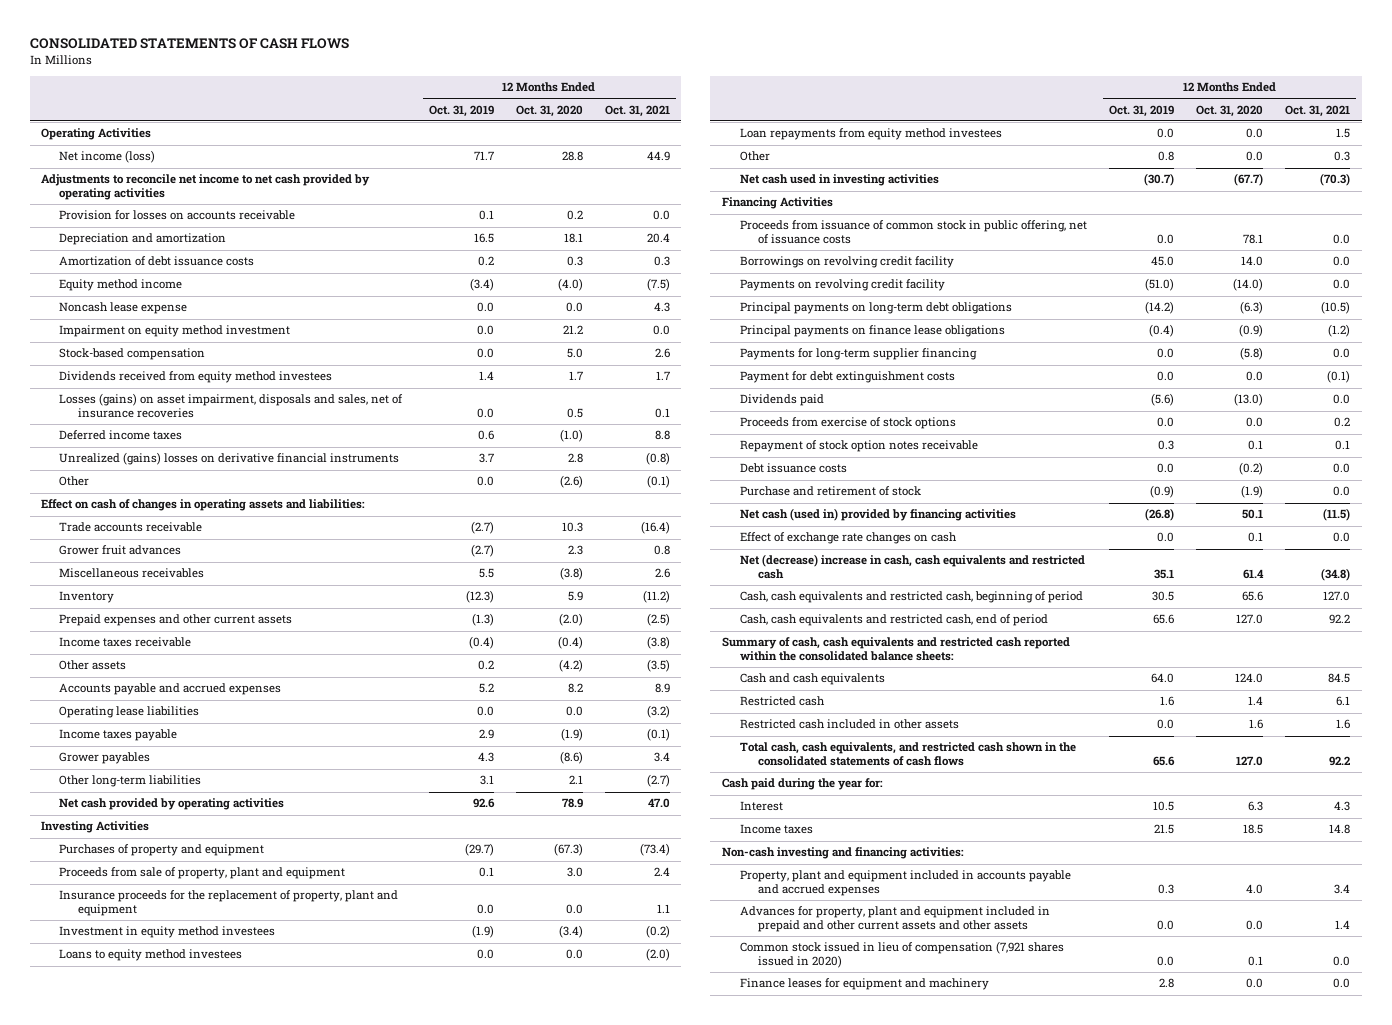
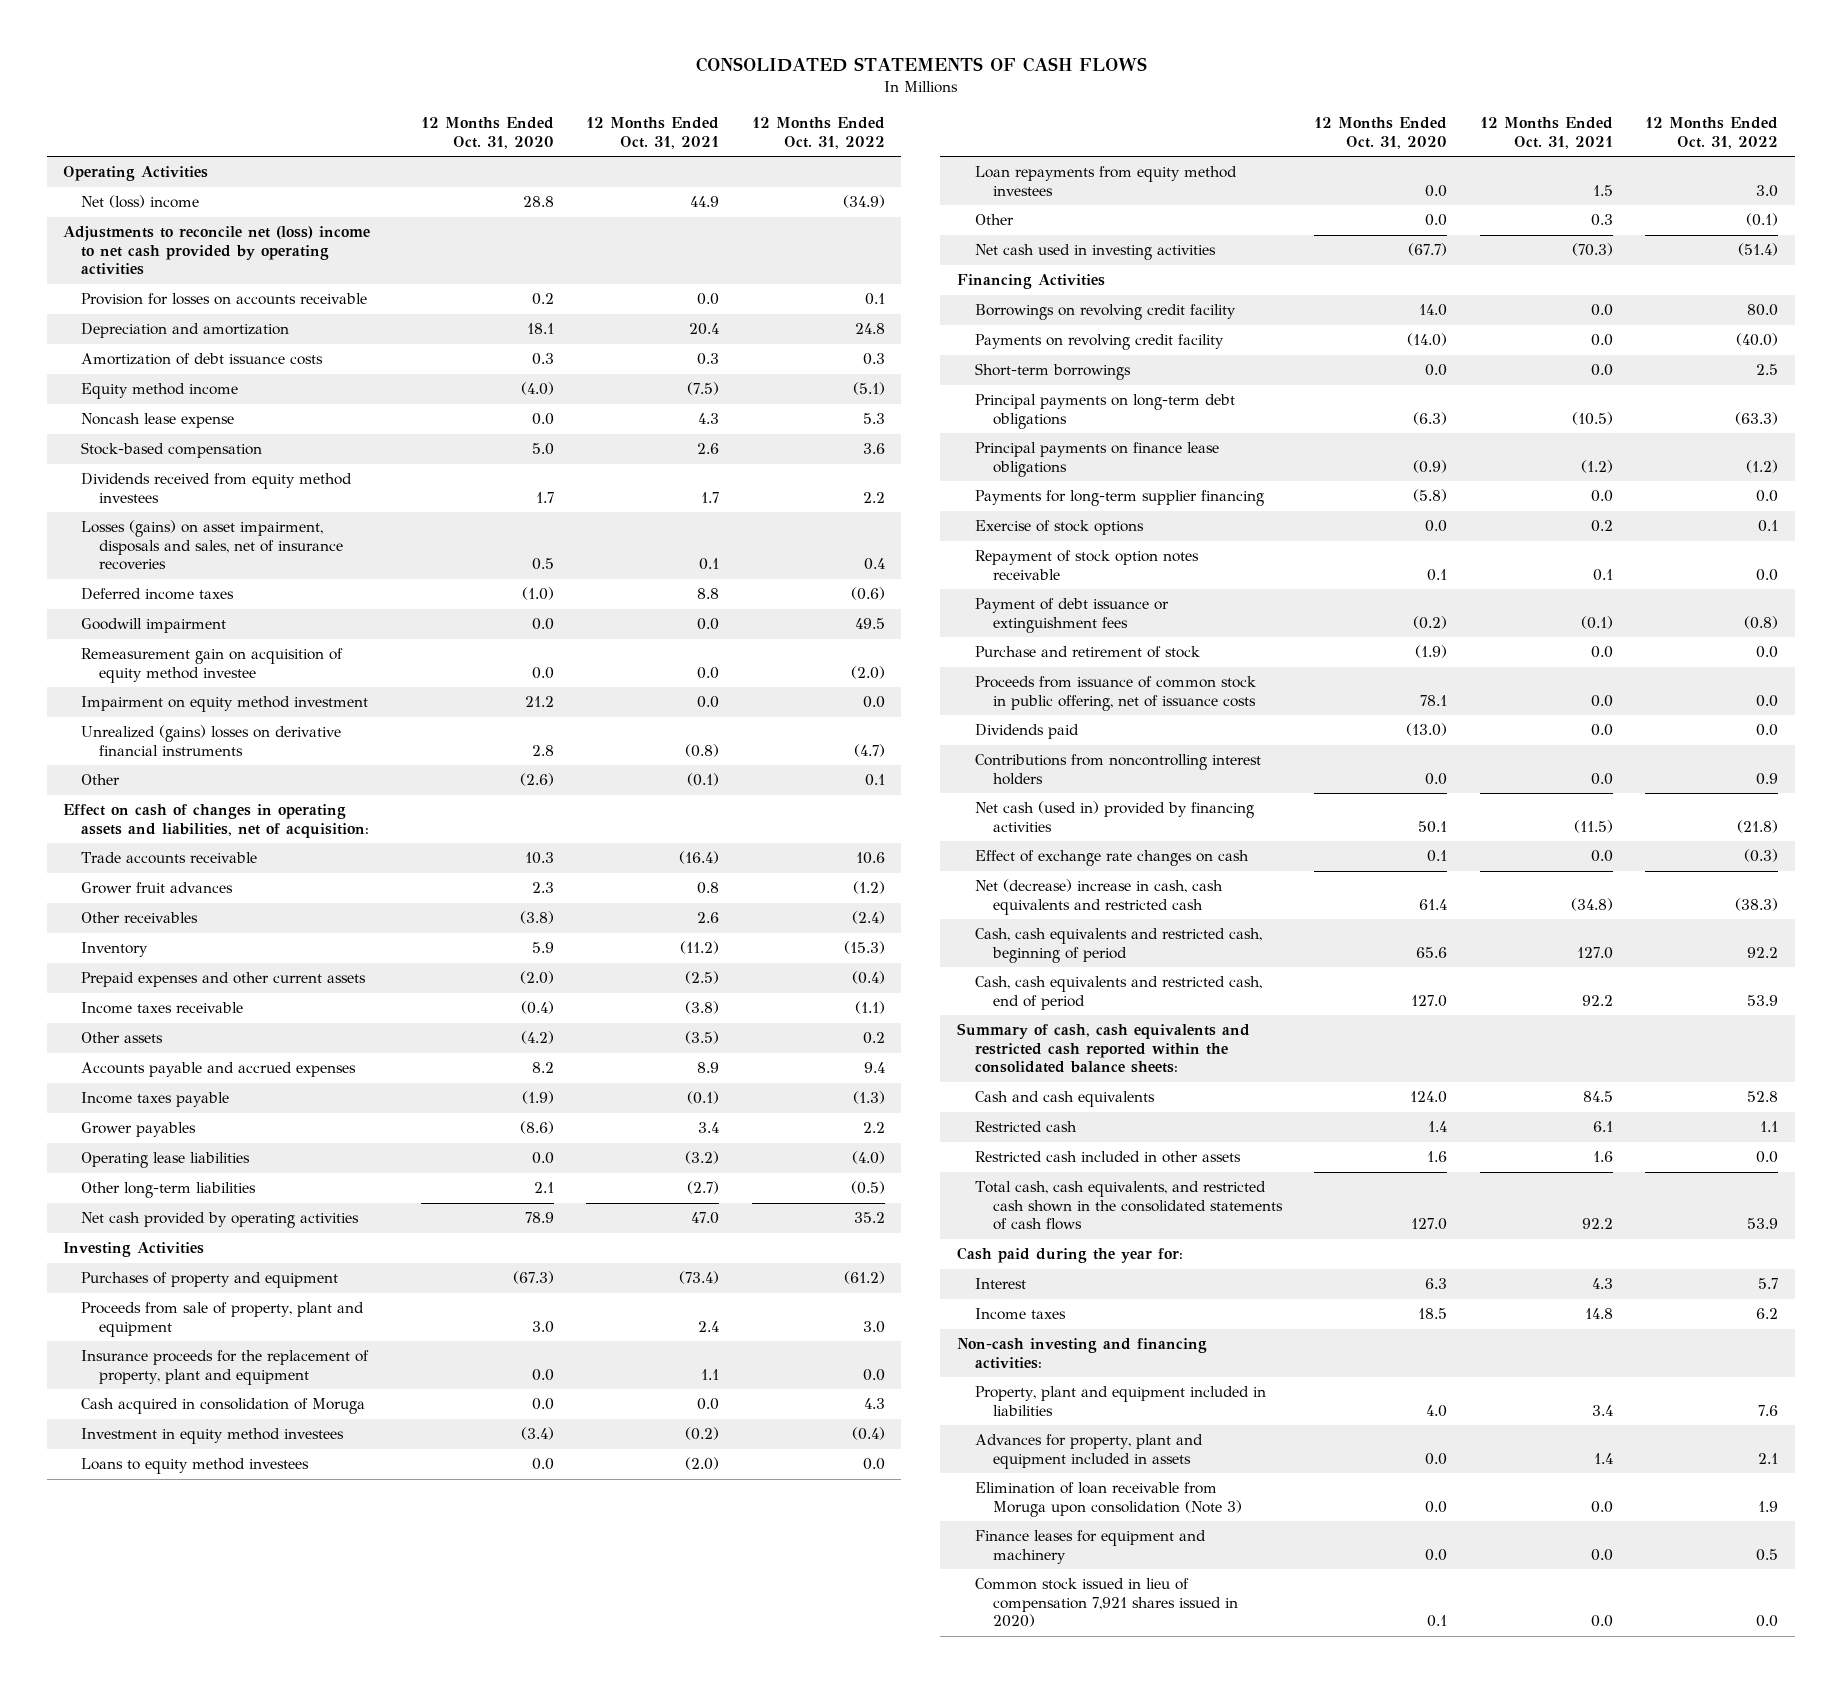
[428,104,494,117] Oct. 31, 2019 -> none
none -> [751,117,885,149] 12 Months Ended Oct. 31, 2022
[59,150,156,164] Net income (loss) -> [81,195,200,209] Net (loss) income
[41,174,371,201] Adjustments to reconcile net income to net cash provided by operating activities -> [63,226,371,276] Adjustments to reconcile net (loss) income to net cash provided by operating activities
none -> [81,618,227,634] Goodwill impairment
none -> [81,648,344,683] Remeasurement gain on acquisition of equity method investee
[59,325,291,338] Impairment on equity method investment -> [81,696,369,713] Impairment on equity method investment
[41,499,366,512] Effect on cash of changes in operating assets and liabilities: -> [63,804,370,838] Effect on cash of changes in operating assets and liabilities, net of acquisition:
[59,568,205,579] Miscellaneous receivables -> [81,912,199,924] Other receivables
[59,706,200,719] Operating lease liabilities -> [81,1152,251,1169] Operating lease liabilities
none -> [81,1398,366,1415] Cash acquired in consolidation of Moruga
none -> [974,363,1131,381] Short-term borrowings
[739,371,955,384] Payment for debt extinguishment costs -> none
[739,417,956,430] Proceeds from exercise of stock options -> [974,520,1144,536] Exercise of stock options
[739,463,847,474] Debt issuance costs -> [974,598,1169,633] Payment of debt issuance or extinguishment fees
[1333,463,1351,474] 0.0 -> [1580,615,1613,629] (0.1)
[739,220,1087,245] Proceeds from issuance of common stock in public offering, net of issuance costs -> [974,676,1256,711] Proceeds from issuance of common stock in public offering, net of issuance costs
[739,394,824,407] Dividends paid -> [974,724,1079,740] Dividends paid
none -> [974,754,1261,785] Contributions from noncontrolling interest holders
[739,941,1064,969] Common stock issued in lieu of compensation (7,921 shares issued in 2020) -> none
[739,870,1071,897] Property, plant and equipment included in accounts payable and accrued expenses -> [974,1386,1266,1416] Property, plant and equipment included in liabilities
[739,906,1050,933] Advances for property, plant and equipment included in prepaid and other current assets and other assets -> [974,1434,1203,1469] Advances for property, plant and equipment included in assets
none -> [974,1482,1242,1517] Elimination of loan receivable from Moruga upon consolidation (Note 3)
none -> [974,1578,1238,1628] Common stock issued in lieu of compensation 7,921 shares issued in 2020)

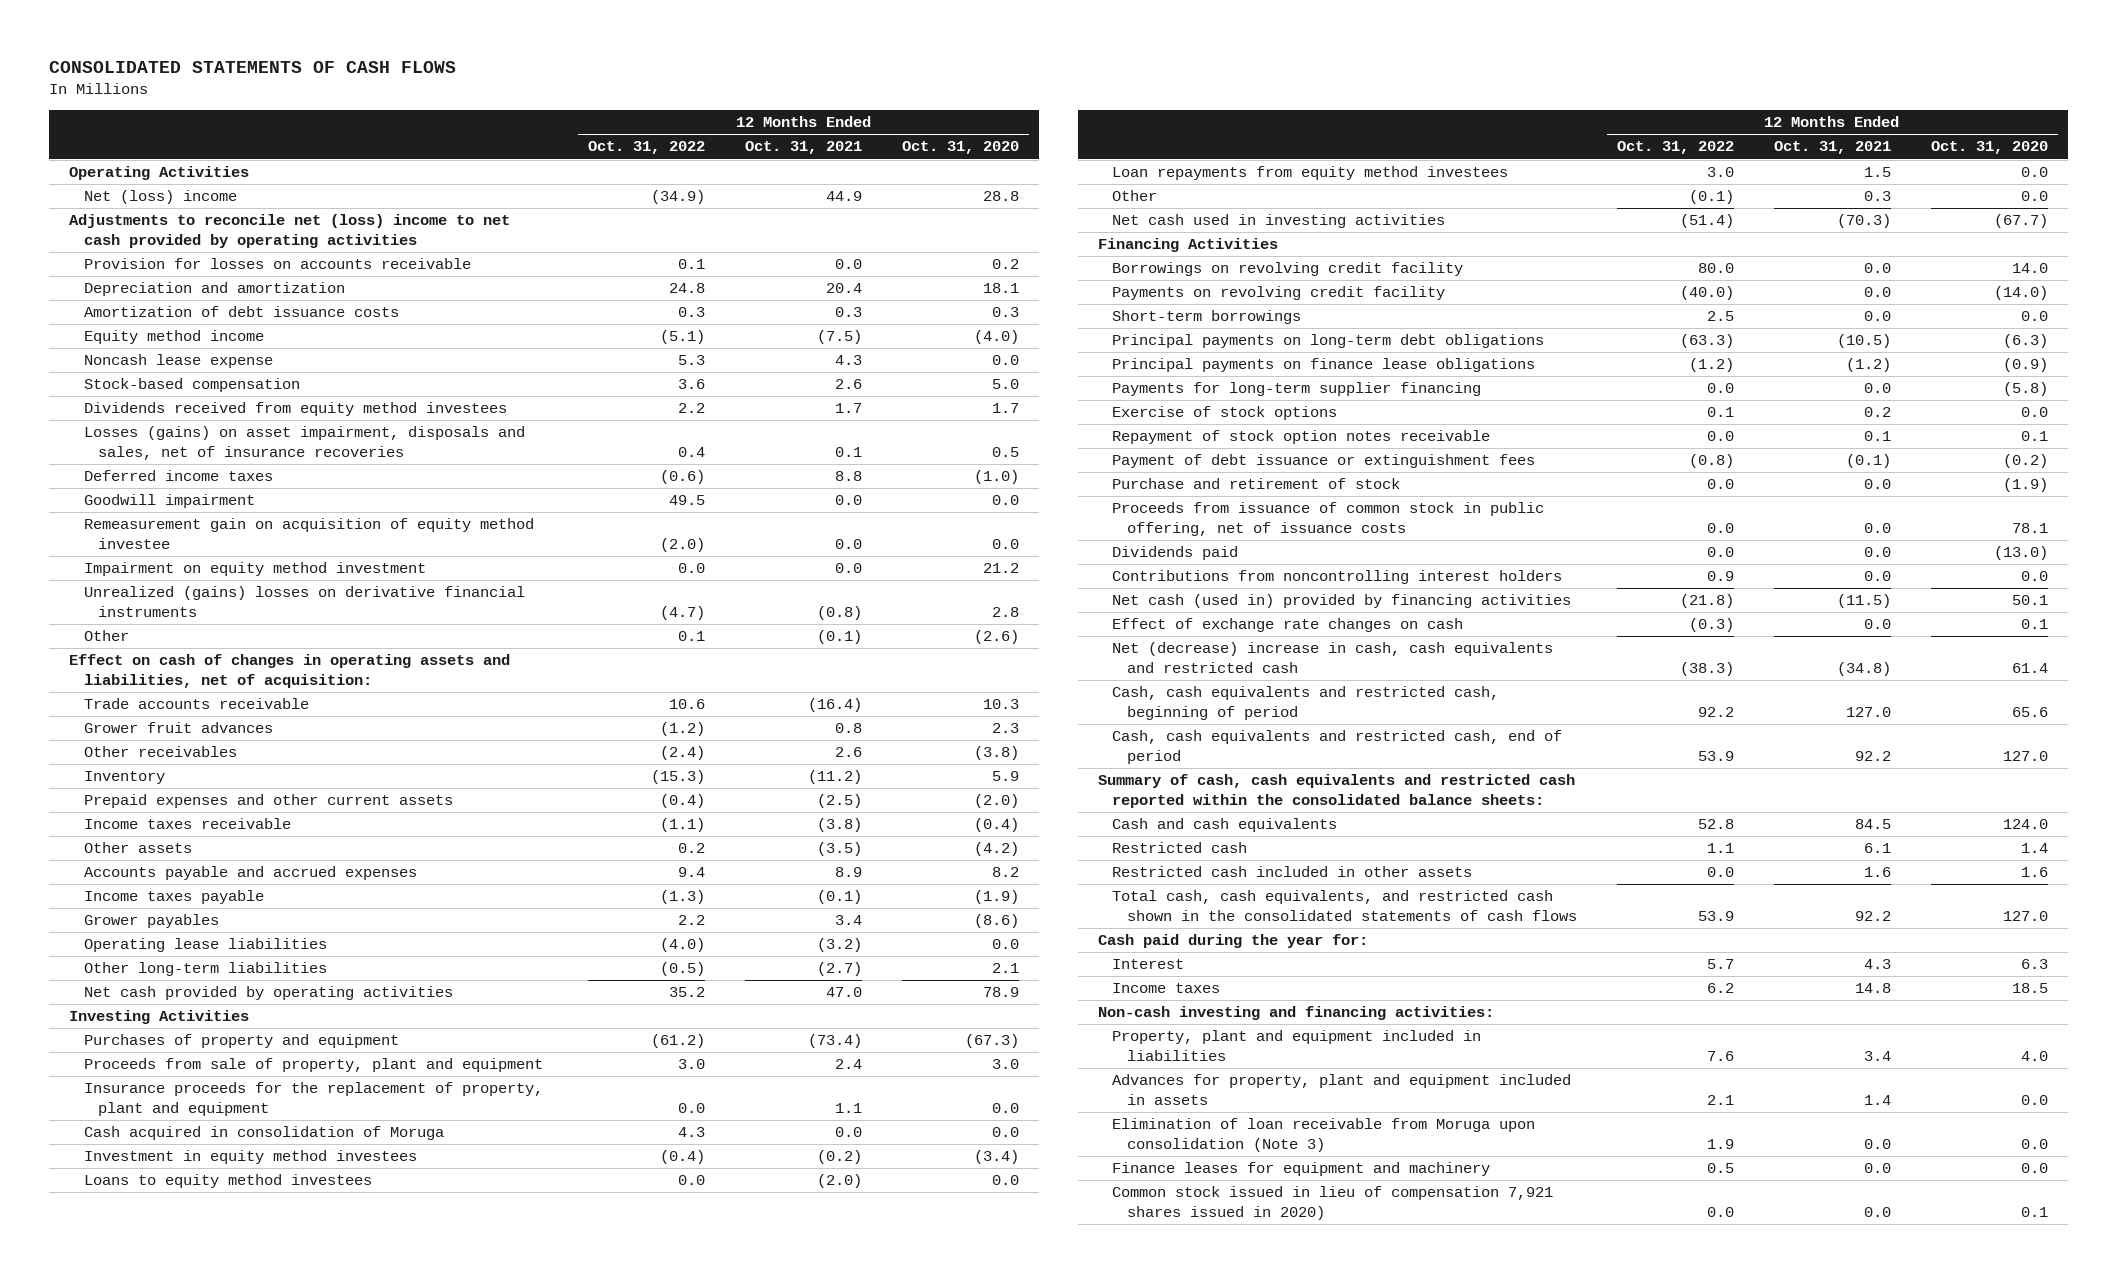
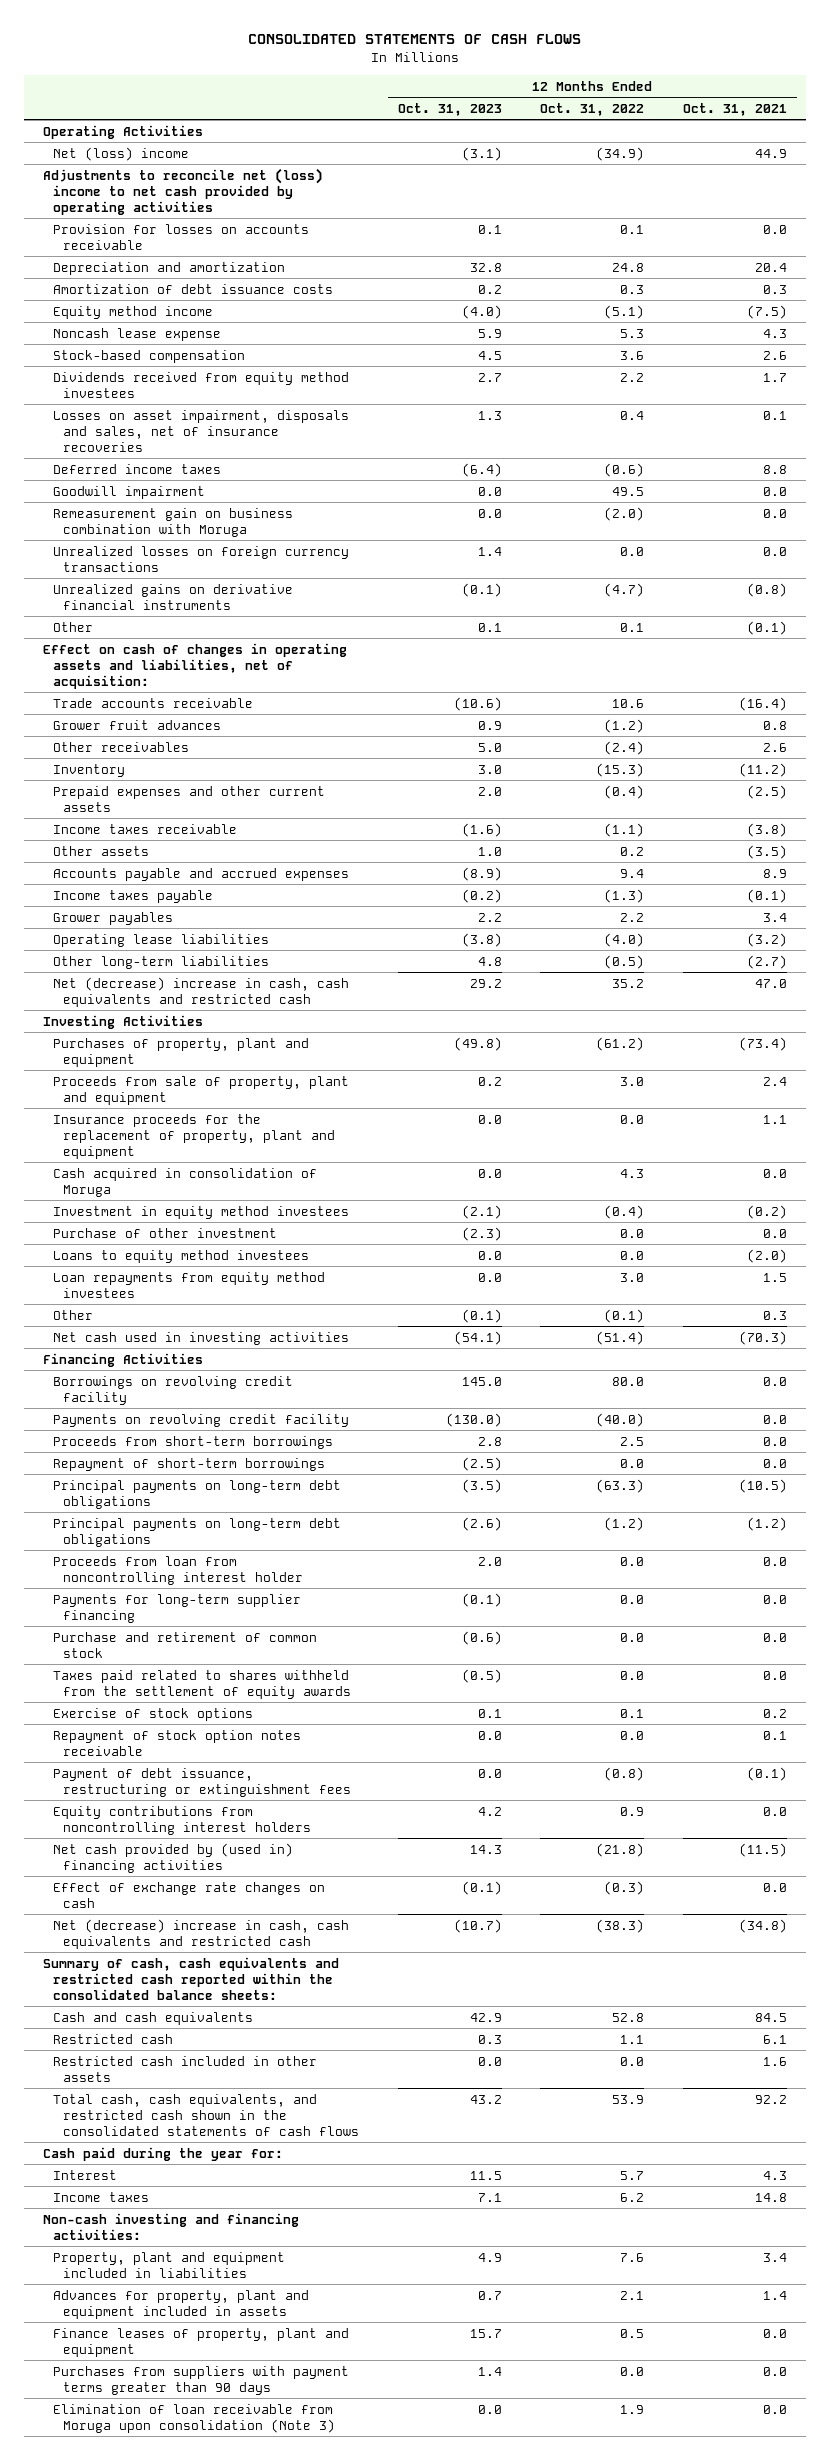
[901,141,1019,155] Oct. 31, 2020 -> none
none -> [397,102,502,116] Oct. 31, 2023
[83,426,525,460] Losses (gains) on asset impairment, disposals and sales, net of insurance recoveries -> [53,409,350,453] Losses on asset impairment, disposals and sales, net of insurance recoveries
[83,562,426,577] Impairment on equity method investment -> none
[83,518,534,549] Remeasurement gain on acquisition of equity method investee -> [53,507,294,537] Remeasurement gain on business combination with Moruga
none -> [53,545,350,572] Unrealized losses on foreign currency transactions
[83,586,525,617] Unrealized (gains) losses on derivative financial instruments -> [53,583,294,610] Unrealized gains on derivative financial instruments
[83,986,453,1001] Net cash provided by operating activities -> [53,976,350,1007] Net (decrease) increase in cash, cash equivalents and restricted cash
[83,1034,399,1049] Purchases of property and equipment -> [53,1037,310,1067] Purchases of property, plant and equipment
none -> [53,1227,278,1238] Purchase of other investment
[1112,310,1302,325] Short-term borrowings -> [53,1435,334,1449] Proceeds from short-term borrowings
none -> [53,1457,326,1471] Repayment of short-term borrowings
[1112,358,1536,373] Principal payments on finance lease obligations -> [53,1517,342,1547] Principal payments on long-term debt obligations
none -> [53,1555,304,1585] Proceeds from loan from noncontrolling interest holder
none -> [53,1631,318,1658] Purchase and retirement of common stock
none -> [53,1669,352,1699] Taxes paid related to shares withheld from the settlement of equity awards
[1112,478,1401,490] Purchase and retirement of stock -> none
[1112,502,1545,536] Proceeds from issuance of common stock in public offering, net of issuance costs -> none
[1112,546,1239,561] Dividends paid -> none
[1112,454,1536,469] Payment of debt issuance or extinguishment fees -> [53,1767,352,1797] Payment of debt issuance, restructuring or extinguishment fees
[1112,570,1563,585] Contributions from noncontrolling interest holders -> [53,1805,312,1835] Equity contributions from noncontrolling interest holders
[1112,594,1572,609] Net cash (used in) provided by financing activities -> [53,1842,294,1873] Net cash provided by (used in) financing activities
[1112,686,1500,720] Cash, cash equivalents and restricted cash, beginning of period -> none
[1112,730,1563,764] Cash, cash equivalents and restricted cash, end of period -> none
none -> [53,2327,350,2357] Finance leases of property, plant and equipment
none -> [53,2365,350,2395] Purchases from suppliers with payment terms greater than 90 days
[1112,1162,1491,1177] Finance leases for equipment and machinery -> none
[1112,1186,1554,1220] Common stock issued in lieu of compensation 7,921 shares issued in 2020) -> none

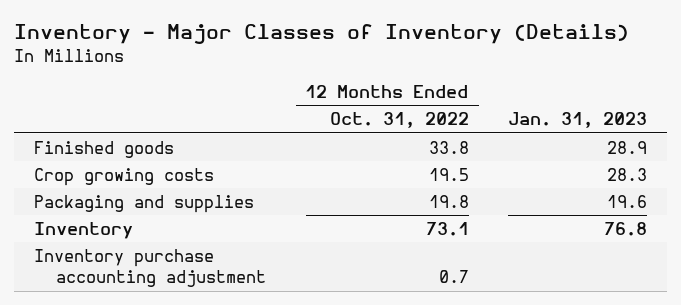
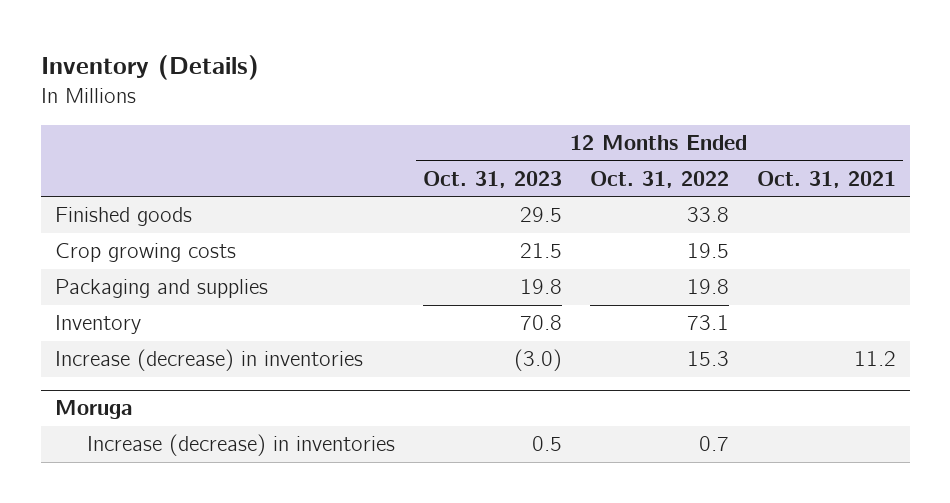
[13,24,629,45] Inventory - Major Classes of Inventory (Details) -> [40,55,259,81] Inventory (Details)
[508,112,648,129] Jan. 31, 2023 -> none
none -> [422,170,562,188] Oct. 31, 2023
none -> [756,170,896,188] Oct. 31, 2021
[33,248,267,288] Inventory purchase accounting adjustment -> none
none -> [54,349,363,372] Increase (decrease) in inventories
none -> [54,400,133,420] Moruga
none -> [86,434,395,457] Increase (decrease) in inventories

